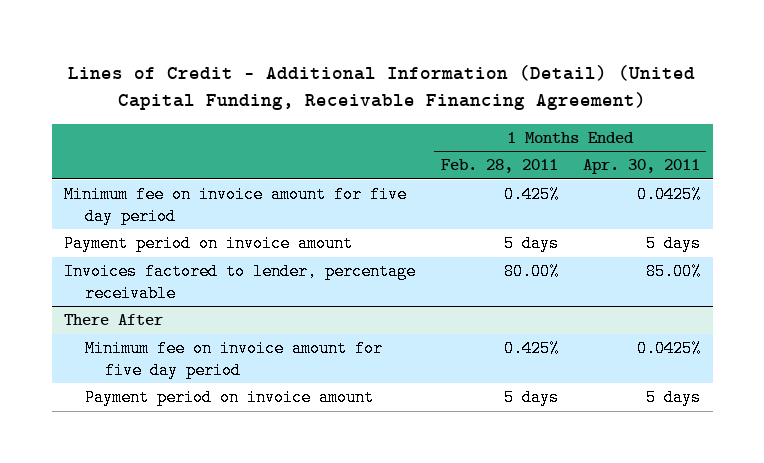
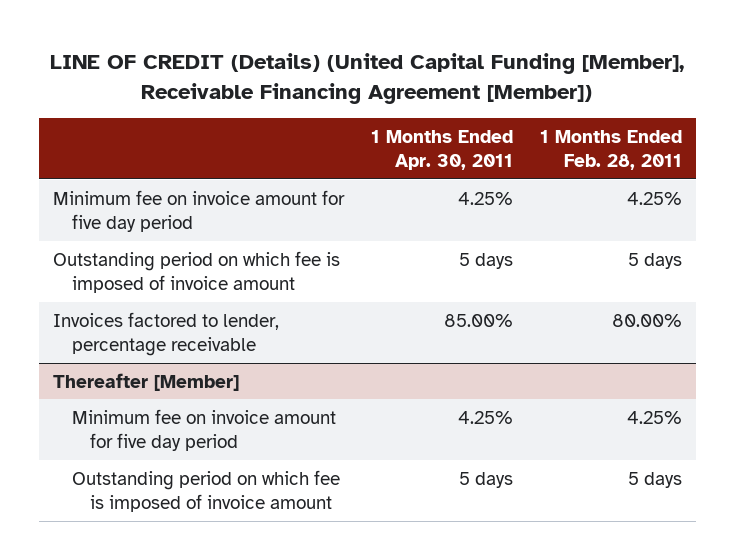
[68,64,696,111] Lines of Credit - Additional Information (Detail) (United Capital Funding, Receivable Financing Agreement) -> [50,53,685,105] LINE OF CREDIT (Details) (United Capital Funding [Member], Receivable Financing Agreement [Member])
[503,186,559,204] 0.425% -> [626,191,682,205] 4.25%
[636,186,701,204] 0.0425% -> [457,191,513,205] 4.25%
[64,235,354,253] Payment period on invoice amount -> [52,250,340,293] Outstanding period on which fee is imposed of invoice amount
[64,314,164,326] There After -> none
none -> [52,372,239,391] Thereafter [Member]
[503,340,559,358] 0.425% -> [626,410,682,424] 4.25%
[636,340,701,358] 0.0425% -> [457,410,513,424] 4.25%
[84,389,374,407] Payment period on invoice amount -> [71,469,340,512] Outstanding period on which fee is imposed of invoice amount

